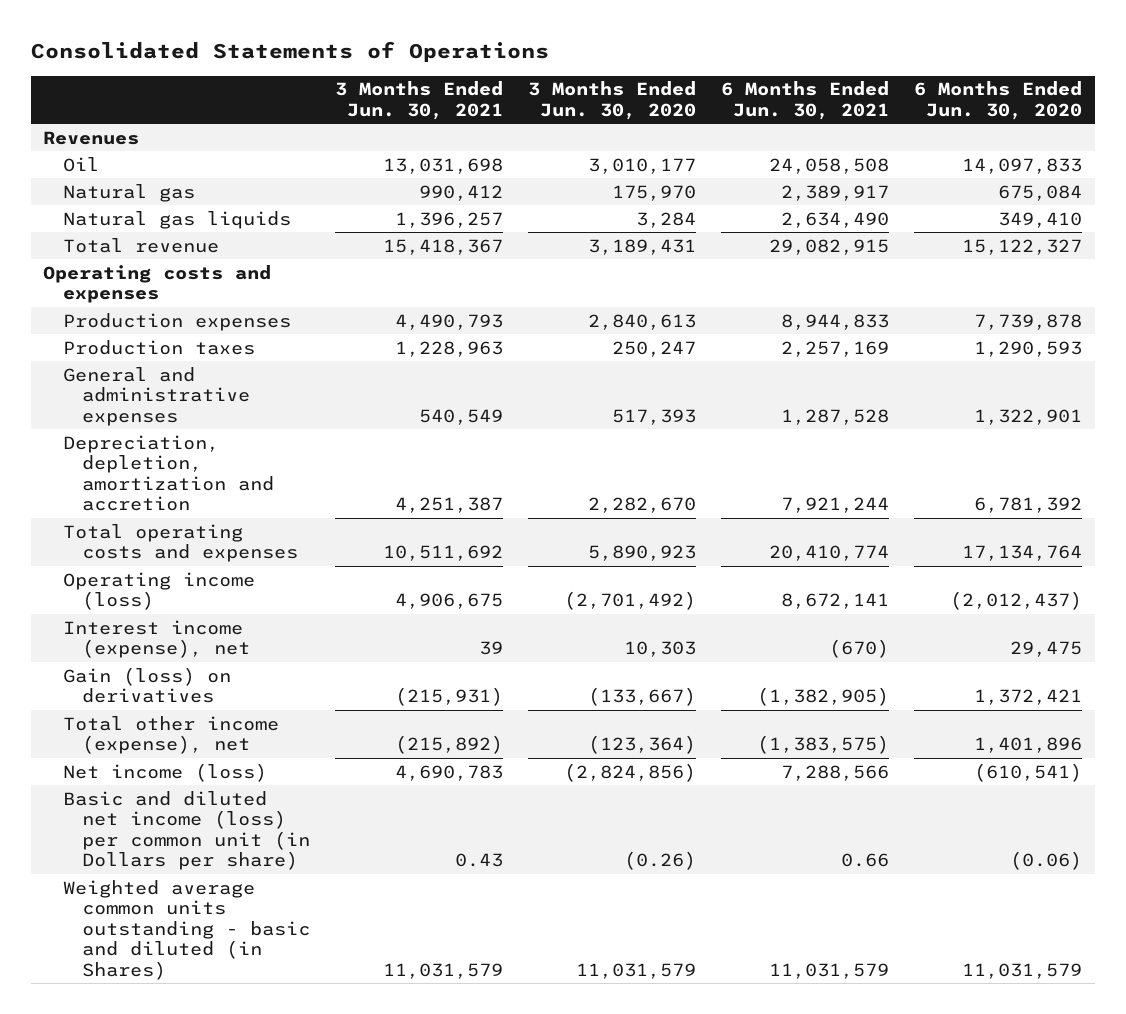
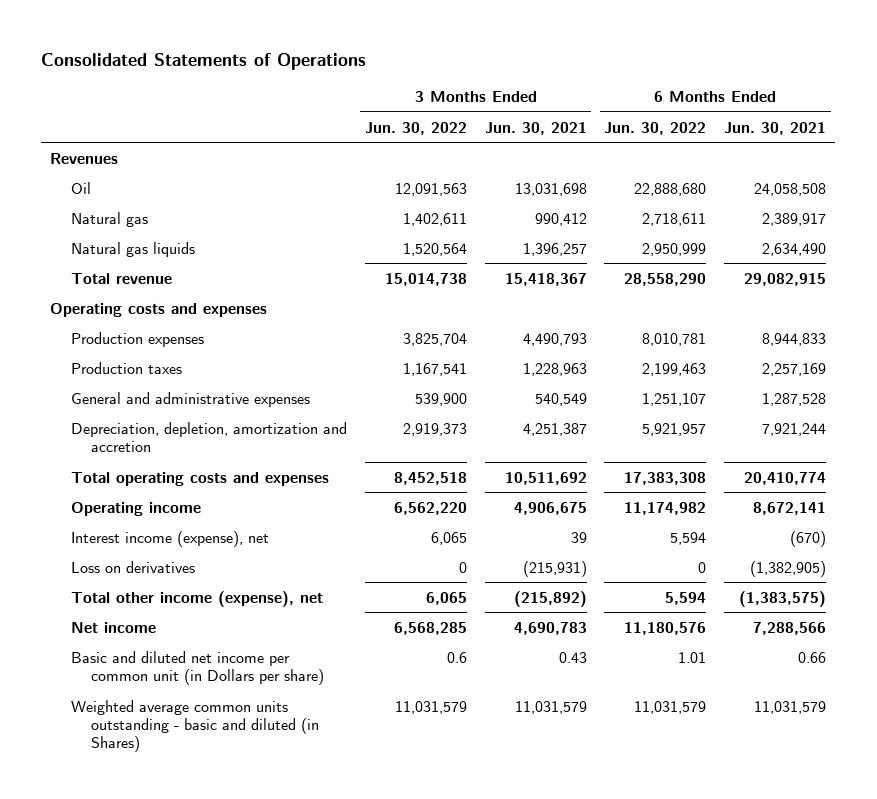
[528,81,697,120] 3 Months Ended Jun. 30, 2020 -> none
[914,81,1083,120] 6 Months Ended Jun. 30, 2020 -> none
none -> [364,121,467,135] Jun. 30, 2022
none -> [604,121,707,135] Jun. 30, 2022
[62,571,255,611] Operating income (loss) -> [70,501,201,516] Operating income
[62,666,231,704] Gain (loss) on derivatives -> [70,560,195,573] Loss on derivatives
[62,762,267,782] Net income (loss) -> [70,621,156,633] Net income
[62,790,310,871] Basic and diluted net income (loss) per common unit (in Dollars per share) -> [70,650,325,686] Basic and diluted net income per common unit (in Dollars per share)

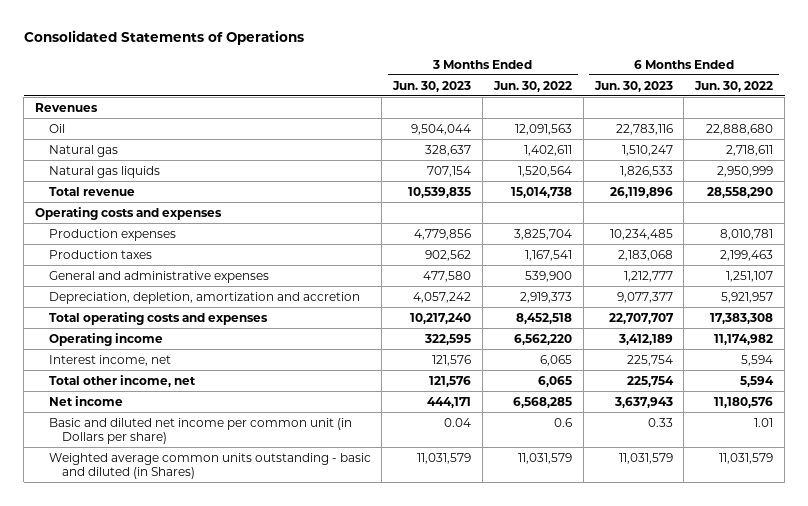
[484,121,587,135] Jun. 30, 2021 -> none
[724,121,827,135] Jun. 30, 2021 -> none
none -> [392,80,472,92] Jun. 30, 2023
none -> [593,80,673,92] Jun. 30, 2023
[70,560,195,573] Loss on derivatives -> none
[70,530,269,547] Interest income (expense), net -> [48,354,171,366] Interest income, net
[70,590,323,607] Total other income (expense), net -> [48,374,196,387] Total other income, net

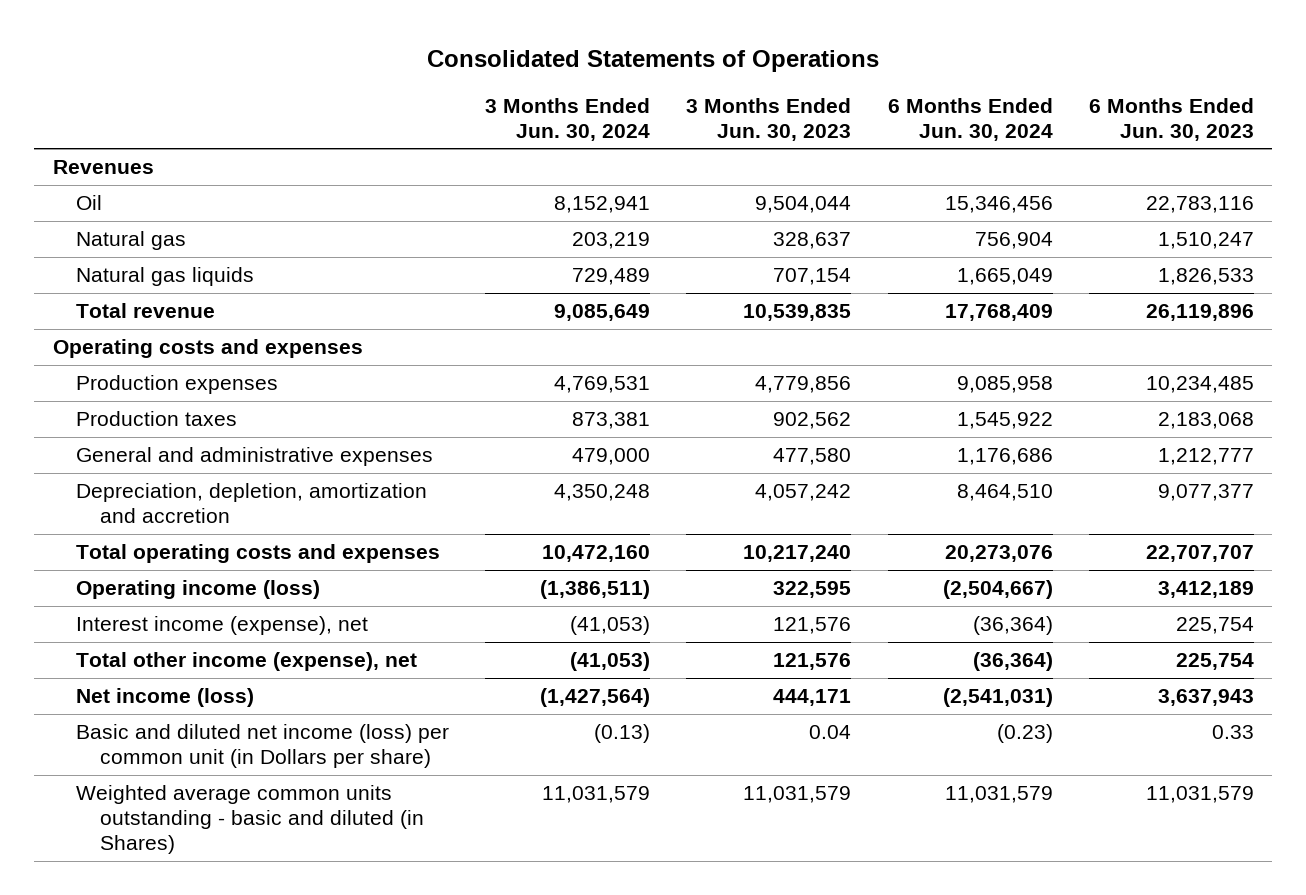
[492,80,572,92] Jun. 30, 2022 -> none
[694,80,774,92] Jun. 30, 2022 -> none
none -> [485,97,651,141] 3 Months Ended Jun. 30, 2024
none -> [887,97,1053,141] 6 Months Ended Jun. 30, 2024
[48,332,163,346] Operating income -> [76,579,321,599] Operating income (loss)
[48,354,171,366] Interest income, net -> [76,615,369,635] Interest income (expense), net
[48,374,196,387] Total other income, net -> [76,651,418,671] Total other income (expense), net
[48,395,123,406] Net income -> [76,687,255,707] Net income (loss)
[48,417,352,444] Basic and diluted net income per common unit (in Dollars per share) -> [76,723,450,769] Basic and diluted net income (loss) per common unit (in Dollars per share)

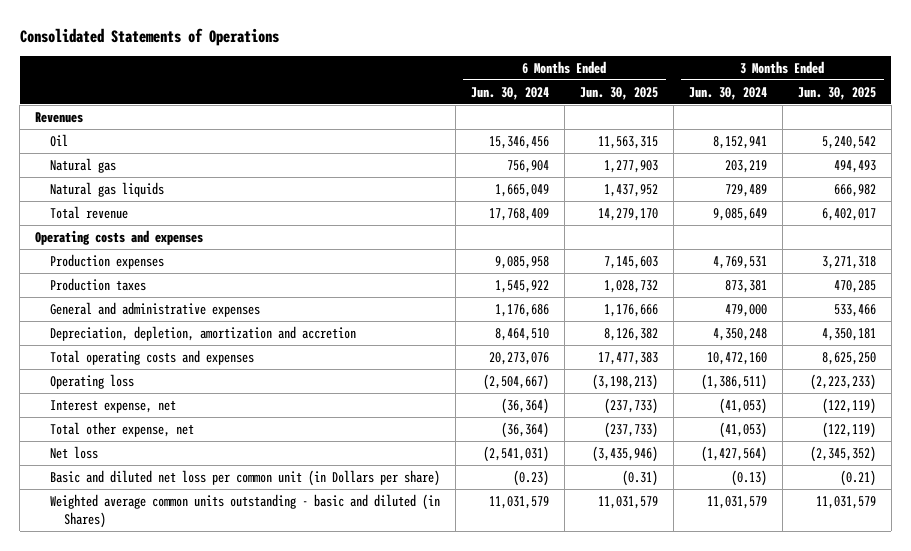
[686,97,852,141] 3 Months Ended Jun. 30, 2023 -> none
[1088,97,1254,141] 6 Months Ended Jun. 30, 2023 -> none
none -> [579,86,658,100] Jun. 30, 2025
none -> [797,86,876,100] Jun. 30, 2025
[76,579,321,599] Operating income (loss) -> [49,373,134,389] Operating loss
[76,615,369,635] Interest income (expense), net -> [49,399,176,413] Interest expense, net
[76,651,418,671] Total other income (expense), net -> [49,421,194,437] Total other expense, net
[76,687,255,707] Net income (loss) -> [49,445,98,459] Net loss
[76,723,450,769] Basic and diluted net income (loss) per common unit (in Dollars per share) -> [49,469,440,486] Basic and diluted net loss per common unit (in Dollars per share)

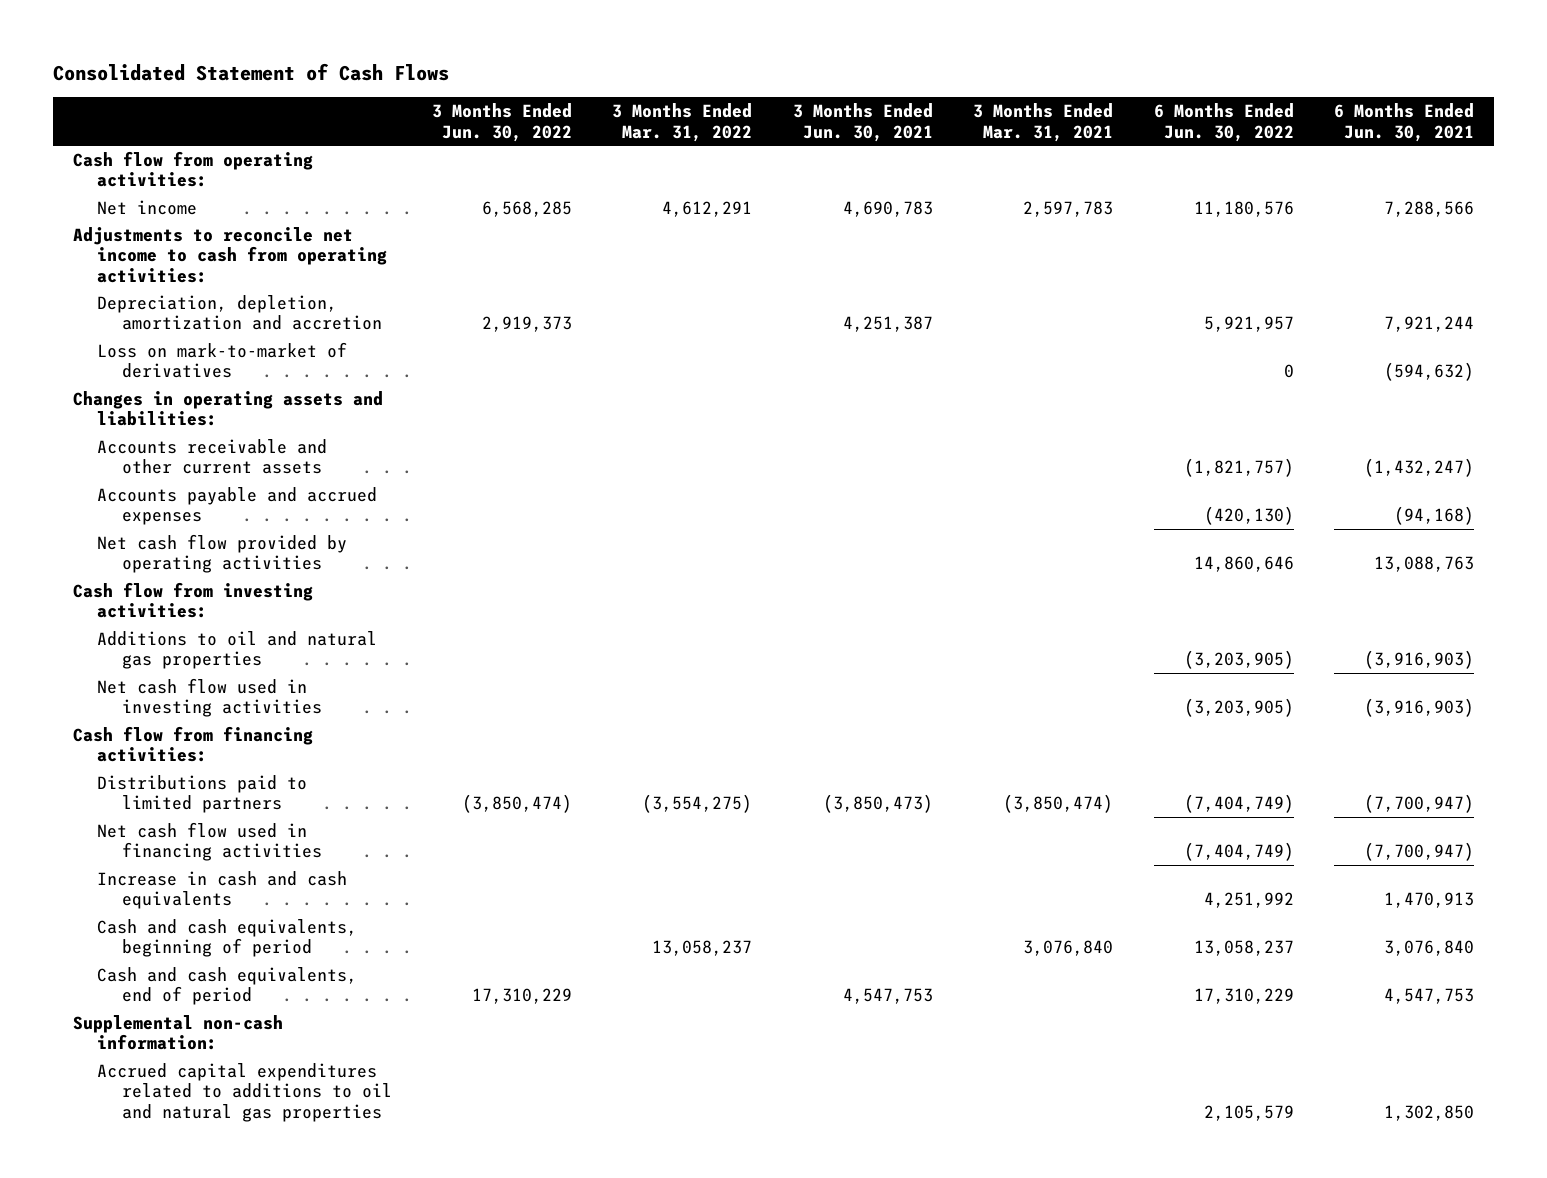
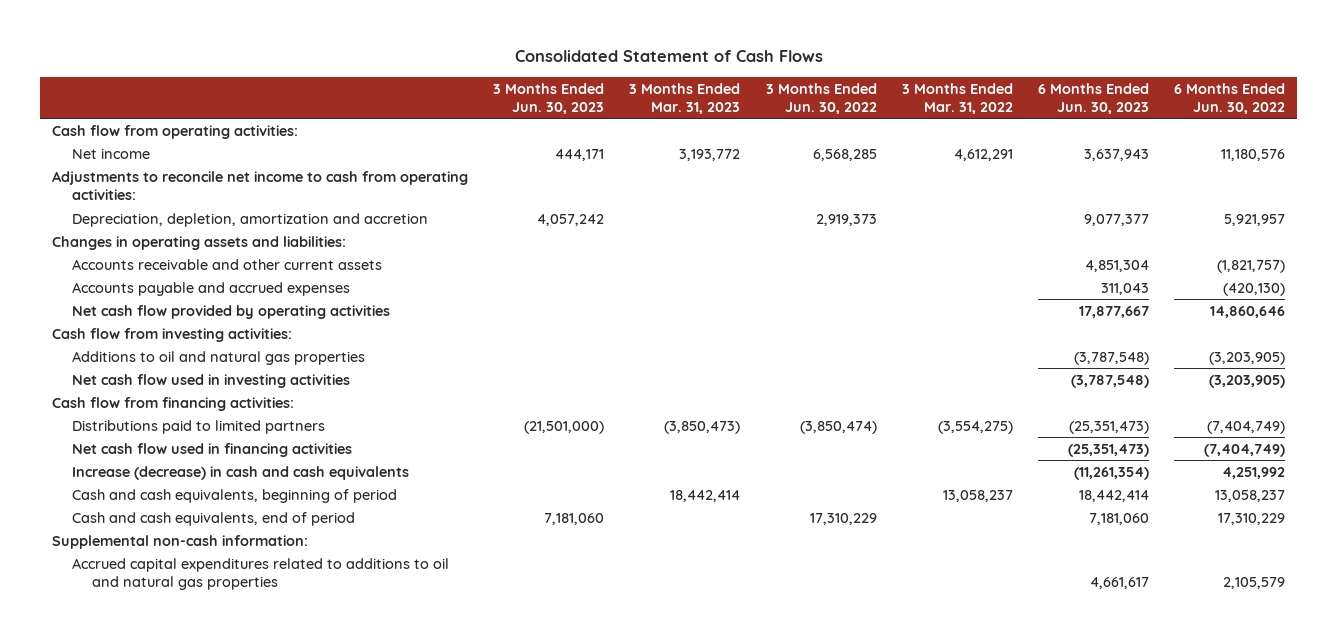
[792,103,933,142] 3 Months Ended Jun. 30, 2021 -> none
[973,103,1114,142] 3 Months Ended Mar. 31, 2021 -> none
[1334,103,1475,142] 6 Months Ended Jun. 30, 2021 -> none
none -> [493,82,605,115] 3 Months Ended Jun. 30, 2023
none -> [629,82,741,115] 3 Months Ended Mar. 31, 2023
none -> [1037,82,1149,115] 6 Months Ended Jun. 30, 2023
[97,341,348,379] Loss on mark-to-market of derivatives -> none
[97,870,348,910] Increase in cash and cash equivalents -> [72,465,410,480] Increase (decrease) in cash and cash equivalents

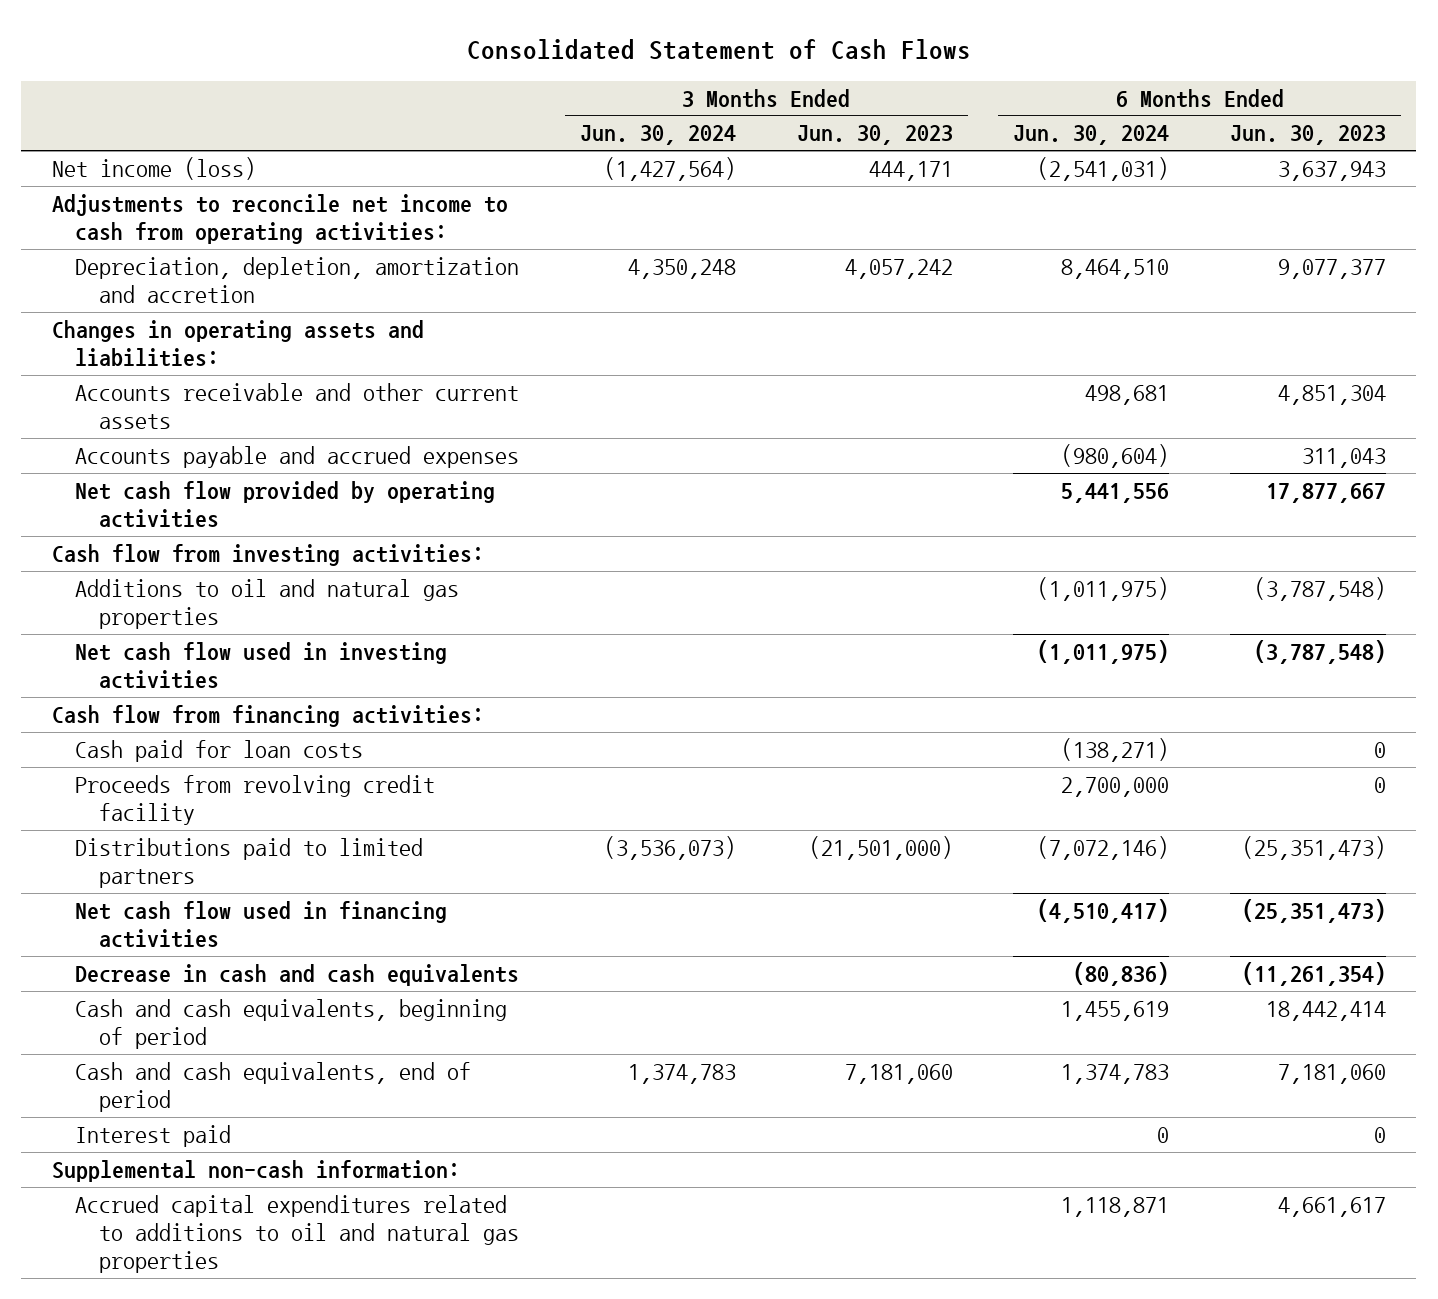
[629,82,741,115] 3 Months Ended Mar. 31, 2023 -> none
[765,82,877,115] 3 Months Ended Jun. 30, 2022 -> none
[901,82,1013,115] 3 Months Ended Mar. 31, 2022 -> none
[1173,82,1285,115] 6 Months Ended Jun. 30, 2022 -> none
none -> [579,125,736,146] Jun. 30, 2024
none -> [1013,125,1170,146] Jun. 30, 2024
[52,124,299,139] Cash flow from operating activities: -> none
[72,147,151,159] Net income -> [51,156,256,180] Net income (loss)
none -> [75,739,364,762] Cash paid for loan costs
none -> [75,774,436,825] Proceeds from revolving credit facility
[72,465,410,480] Increase (decrease) in cash and cash equivalents -> [75,963,520,986] Decrease in cash and cash equivalents
none -> [75,1124,232,1147] Interest paid

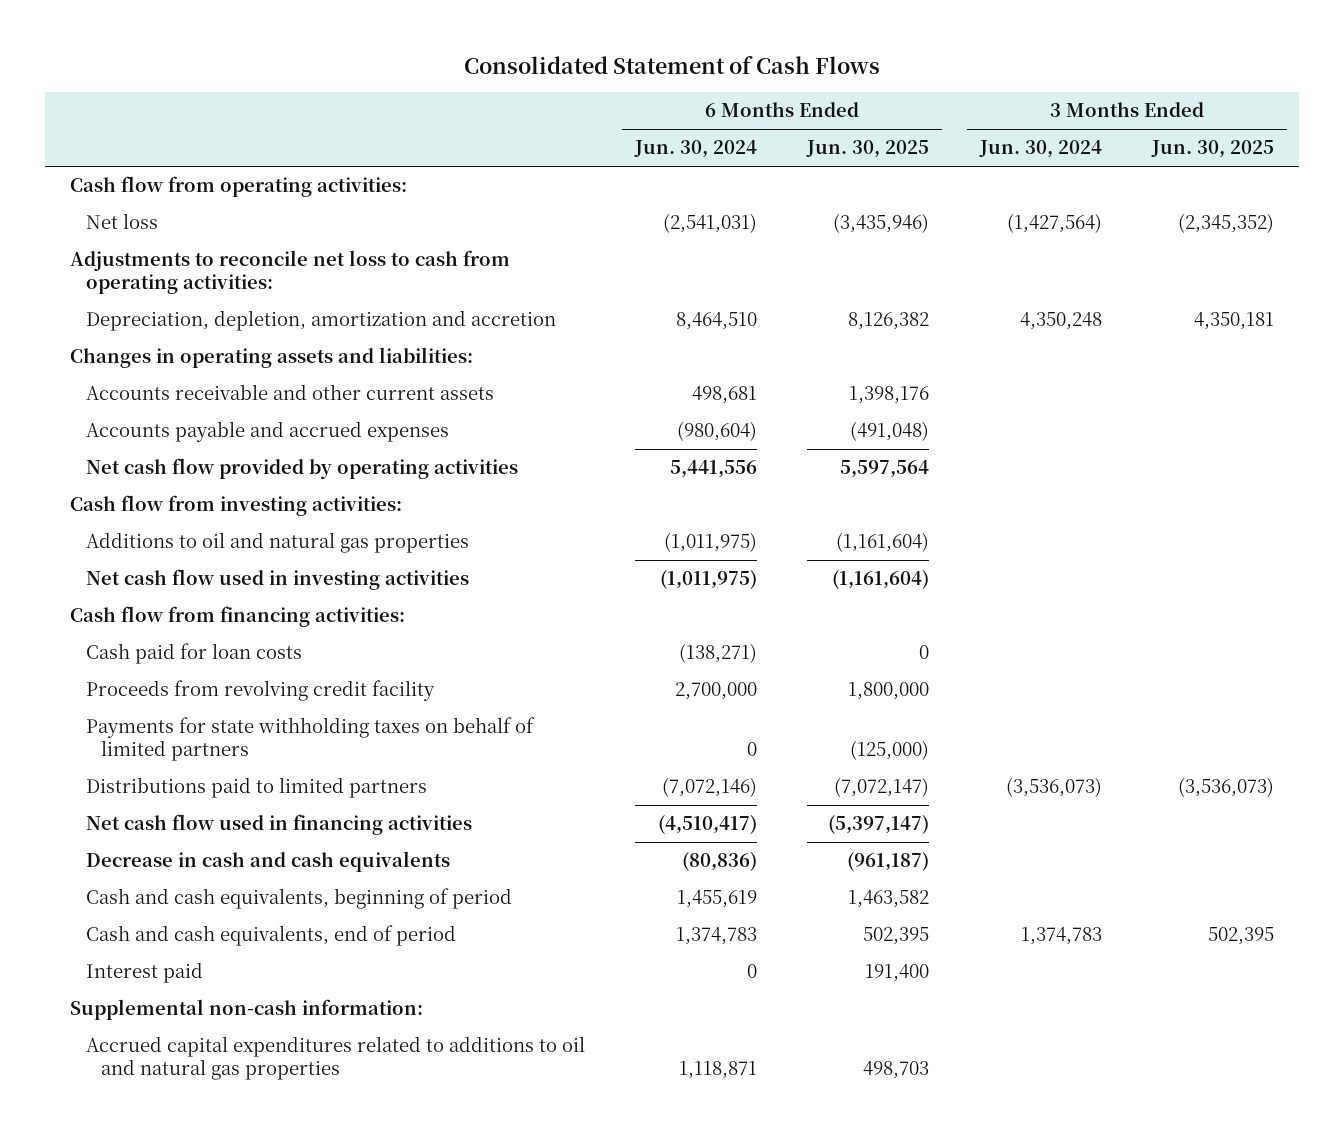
[796,125,953,146] Jun. 30, 2023 -> none
[1229,125,1386,146] Jun. 30, 2023 -> none
none -> [806,140,930,159] Jun. 30, 2025
none -> [1151,140,1275,159] Jun. 30, 2025
none -> [69,176,407,198] Cash flow from operating activities:
[51,156,256,180] Net income (loss) -> [85,213,158,230] Net loss
[51,193,508,244] Adjustments to reconcile net income to cash from operating activities: -> [69,250,510,294] Adjustments to reconcile net loss to cash from operating activities:
none -> [85,717,535,761] Payments for state withholding taxes on behalf of limited partners

